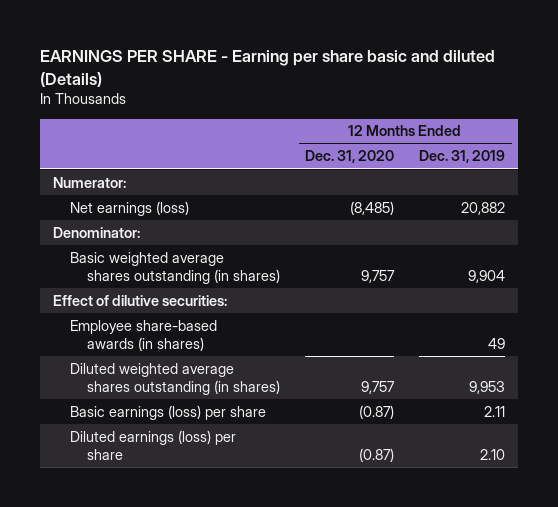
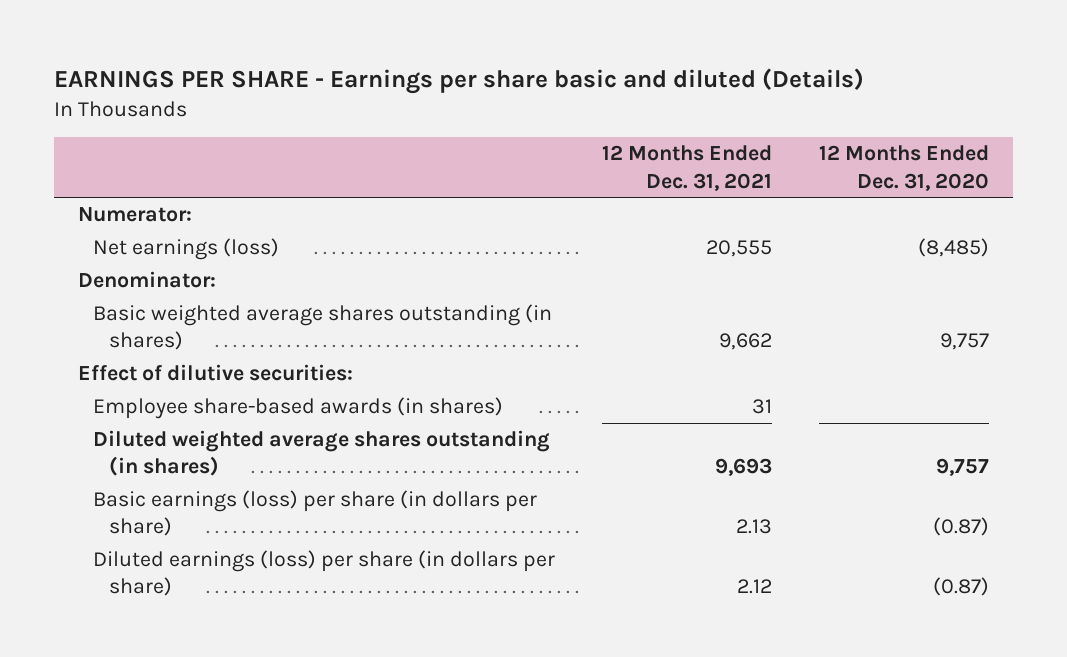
[39,50,495,87] EARNINGS PER SHARE - Earning per share basic and diluted (Details) -> [53,68,864,95] EARNINGS PER SHARE - Earnings per share basic and diluted (Details)
[419,150,506,164] Dec. 31, 2019 -> none
none -> [602,145,773,191] 12 Months Ended Dec. 31, 2021
[69,404,266,420] Basic earnings (loss) per share -> [93,490,538,537] Basic earnings (loss) per share (in dollars per share)
[69,429,236,460] Diluted earnings (loss) per share -> [93,550,556,597] Diluted earnings (loss) per share (in dollars per share)

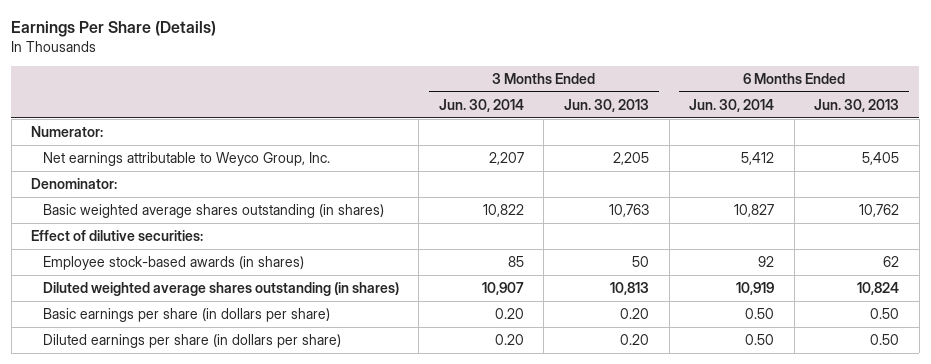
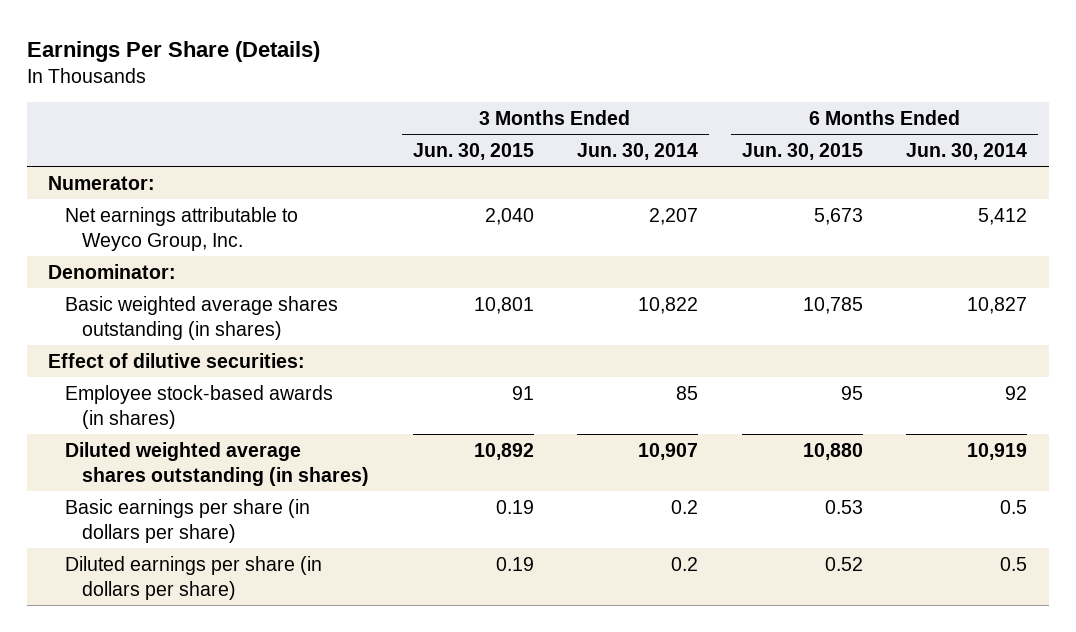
[564,99,650,113] Jun. 30, 2013 -> none
[814,99,900,113] Jun. 30, 2013 -> none
none -> [412,142,534,160] Jun. 30, 2015
none -> [741,142,863,160] Jun. 30, 2015
[494,308,524,320] 0.20 -> [671,499,699,514] 0.2
[745,308,775,320] 0.50 -> [1000,499,1028,514] 0.5
[494,334,524,346] 0.20 -> [671,556,699,571] 0.2
[745,334,775,346] 0.50 -> [1000,556,1028,571] 0.5

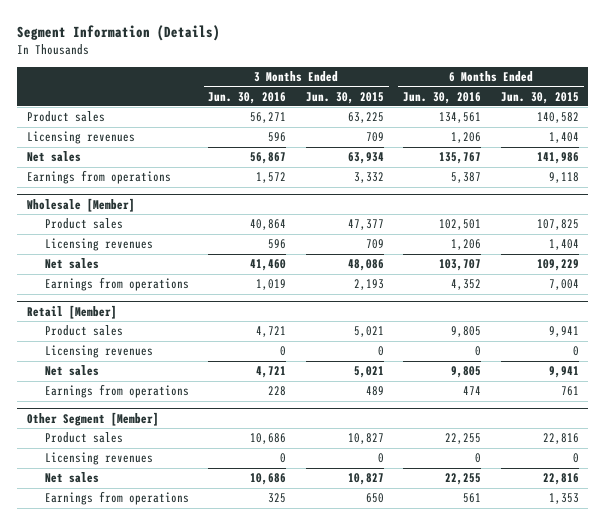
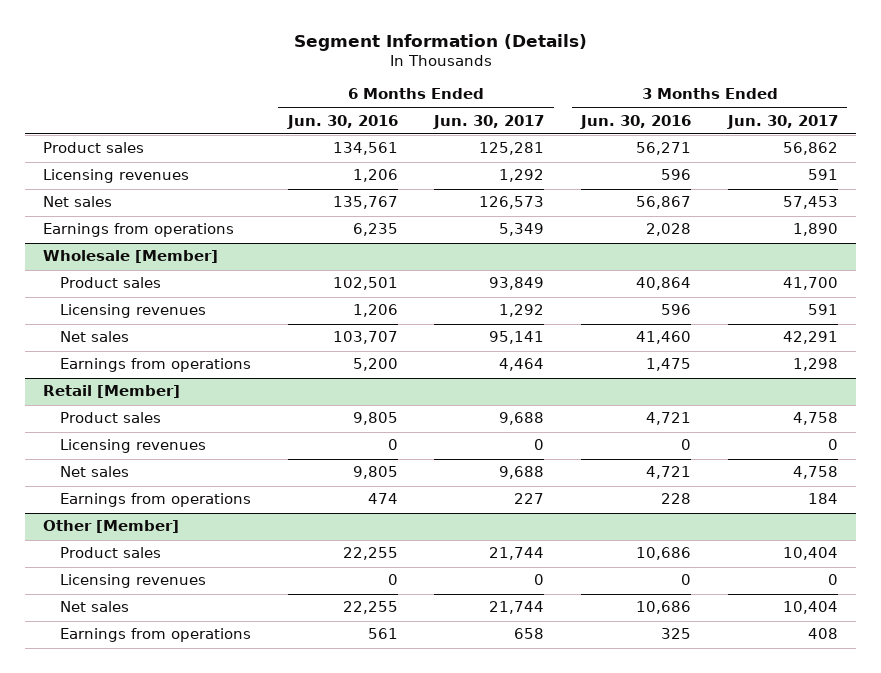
[305,91,384,104] Jun. 30, 2015 -> none
[500,91,579,104] Jun. 30, 2015 -> none
none -> [433,114,545,129] Jun. 30, 2017
none -> [727,114,839,129] Jun. 30, 2017
[256,172,287,184] 1,572 -> [646,223,692,237] 2,028
[451,172,482,184] 5,387 -> [352,223,398,237] 6,235
[256,279,287,291] 1,019 -> [646,358,692,372] 1,475
[451,279,482,291] 4,352 -> [352,358,398,372] 5,200
[27,412,160,427] Other Segment [Member] -> [43,520,180,534] Other [Member]

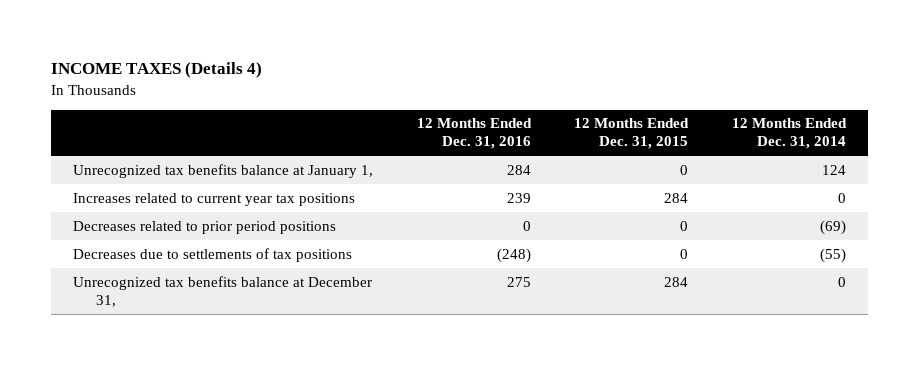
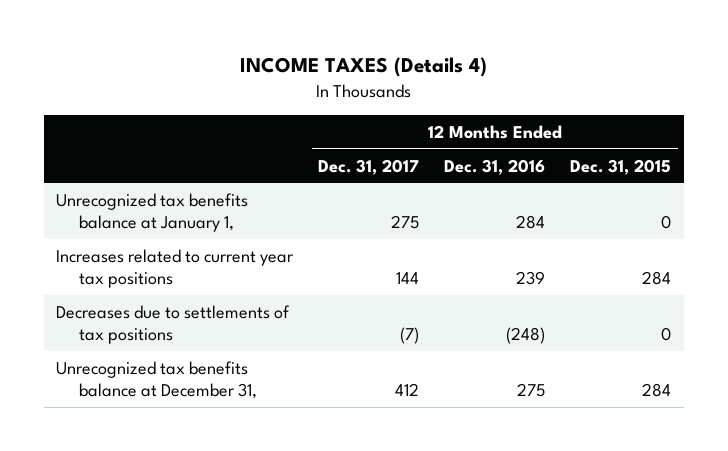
[731,118,847,150] 12 Months Ended Dec. 31, 2014 -> none
none -> [318,158,420,175] Dec. 31, 2017
[72,220,336,234] Decreases related to prior period positions -> none

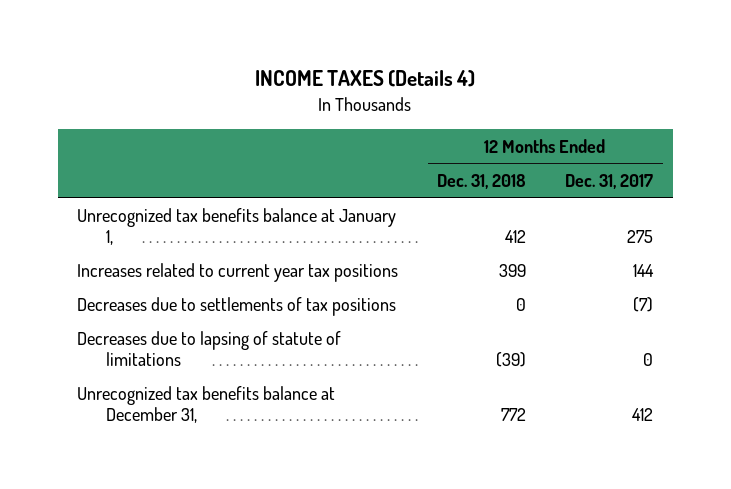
[444,158,546,175] Dec. 31, 2016 -> none
[570,158,672,175] Dec. 31, 2015 -> none
none -> [437,173,527,189] Dec. 31, 2018
none -> [77,330,342,366] Decreases due to lapsing of statute of limitations

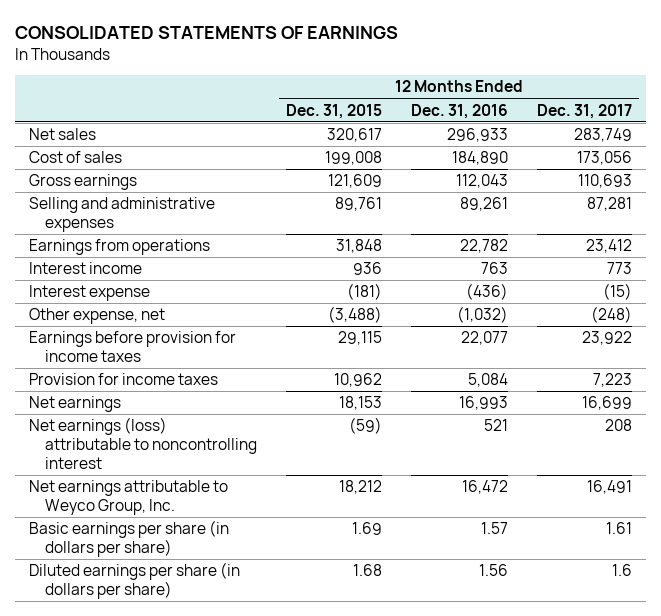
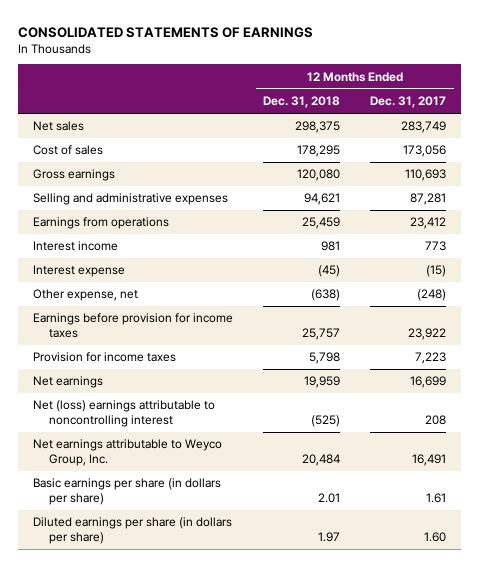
[285,103,382,119] Dec. 31, 2015 -> none
[410,103,508,119] Dec. 31, 2016 -> none
none -> [263,96,341,109] Dec. 31, 2018
[29,417,258,470] Net earnings (loss) attributable to noncontrolling interest -> [33,400,216,428] Net (loss) earnings attributable to noncontrolling interest
[611,564,632,577] 1.6 -> [424,532,447,543] 1.60

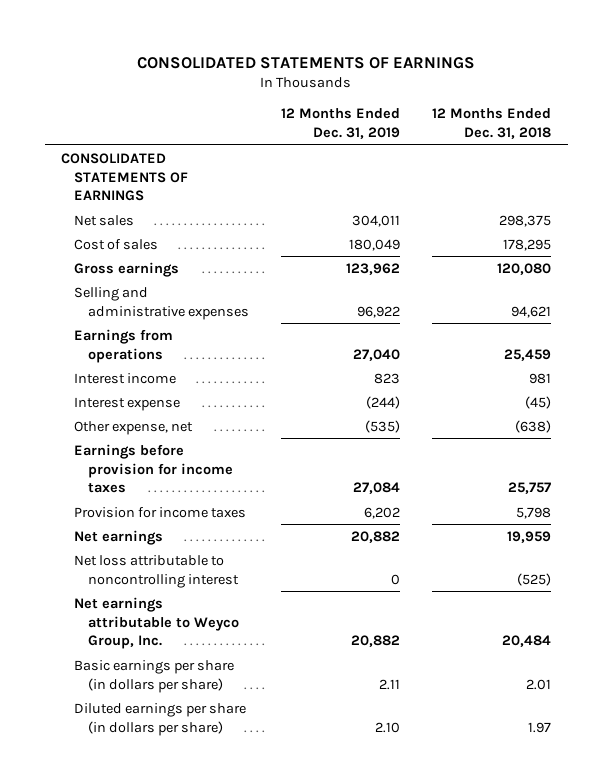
[370,96,447,109] Dec. 31, 2017 -> none
none -> [281,108,401,140] 12 Months Ended Dec. 31, 2019
none -> [61,152,189,202] CONSOLIDATED STATEMENTS OF EARNINGS
[33,400,216,428] Net (loss) earnings attributable to noncontrolling interest -> [74,554,239,588] Net loss attributable to noncontrolling interest

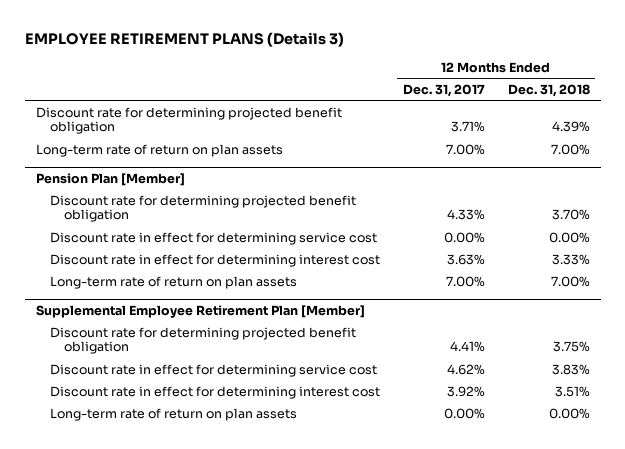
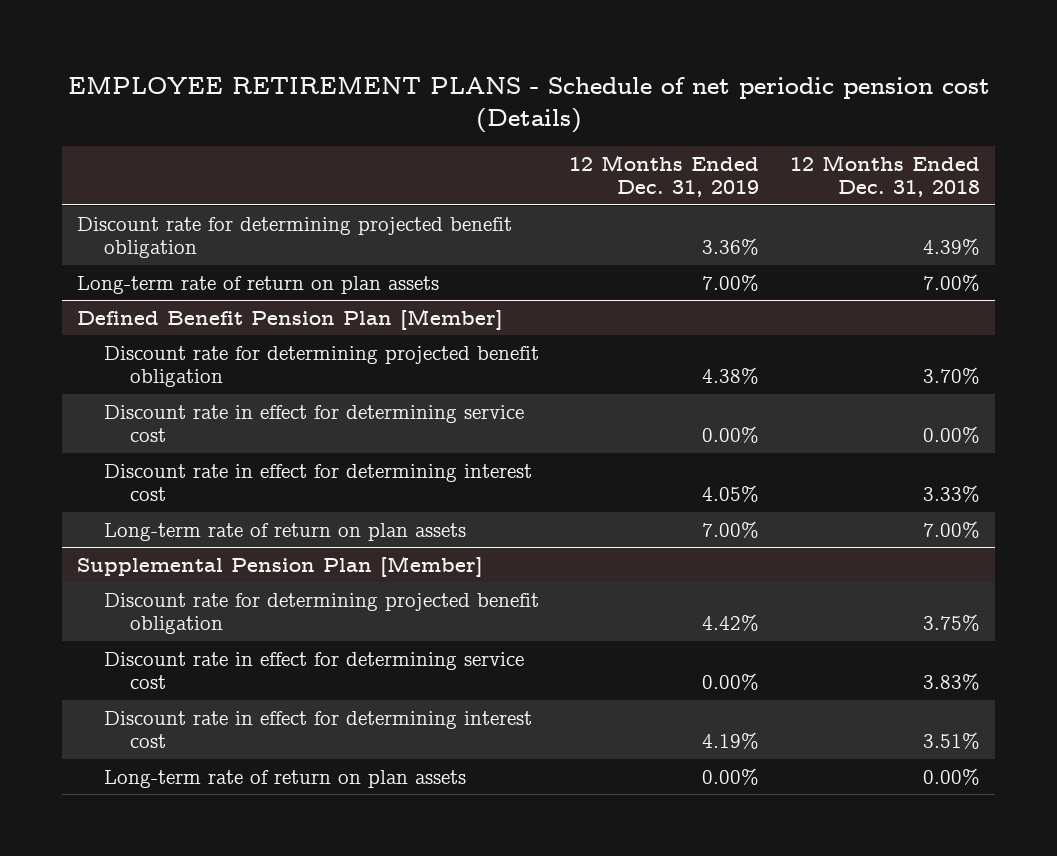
[24,31,344,47] EMPLOYEE RETIREMENT PLANS (Details 3) -> [67,76,990,133] EMPLOYEE RETIREMENT PLANS - Schedule of net periodic pension cost (Details)
[402,83,485,97] Dec. 31, 2017 -> none
none -> [569,154,760,198] 12 Months Ended Dec. 31, 2019
[35,172,185,186] Pension Plan [Member] -> [77,308,504,330] Defined Benefit Pension Plan [Member]
[35,304,365,318] Supplemental Employee Retirement Plan [Member] -> [77,555,484,577] Supplemental Pension Plan [Member]

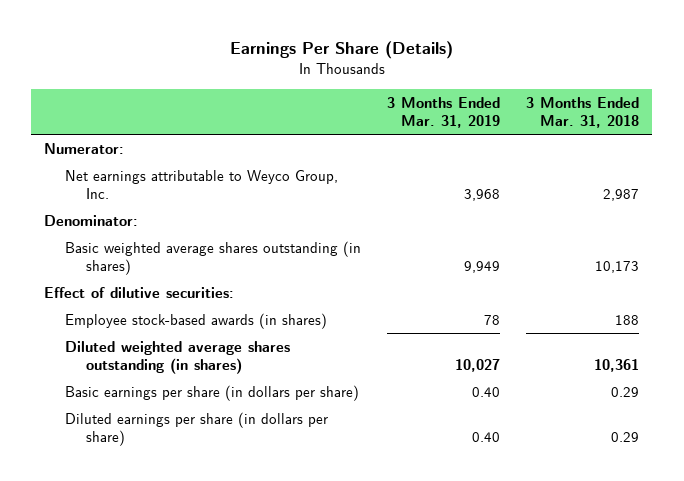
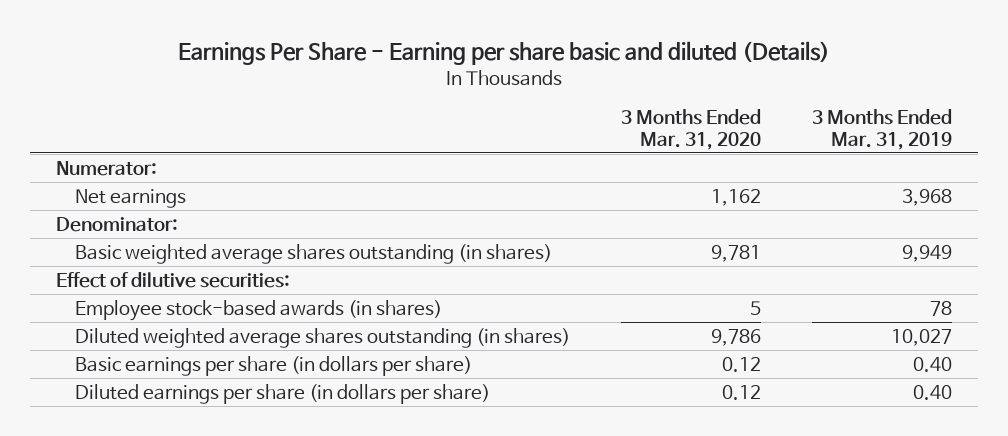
[229,41,453,60] Earnings Per Share (Details) -> [177,41,830,66] Earnings Per Share - Earning per share basic and diluted (Details)
[526,97,640,129] 3 Months Ended Mar. 31, 2018 -> none
none -> [621,108,762,150] 3 Months Ended Mar. 31, 2020
[65,169,339,199] Net earnings attributable to Weyco Group, Inc. -> [75,188,187,208] Net earnings

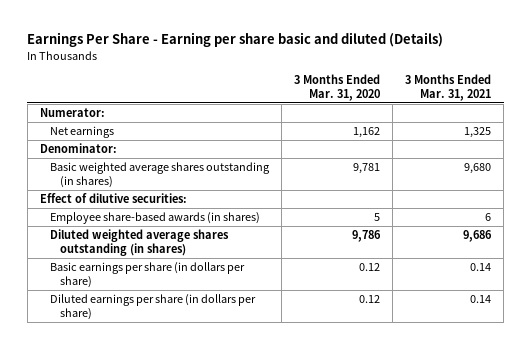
[812,108,953,150] 3 Months Ended Mar. 31, 2019 -> none
none -> [405,73,492,101] 3 Months Ended Mar. 31, 2021
[75,299,443,321] Employee stock-based awards (in shares) -> [49,212,260,225] Employee share-based awards (in shares)

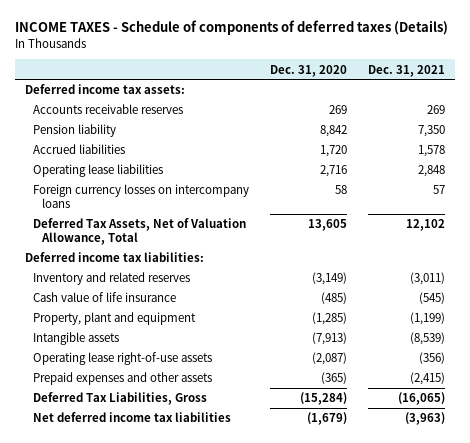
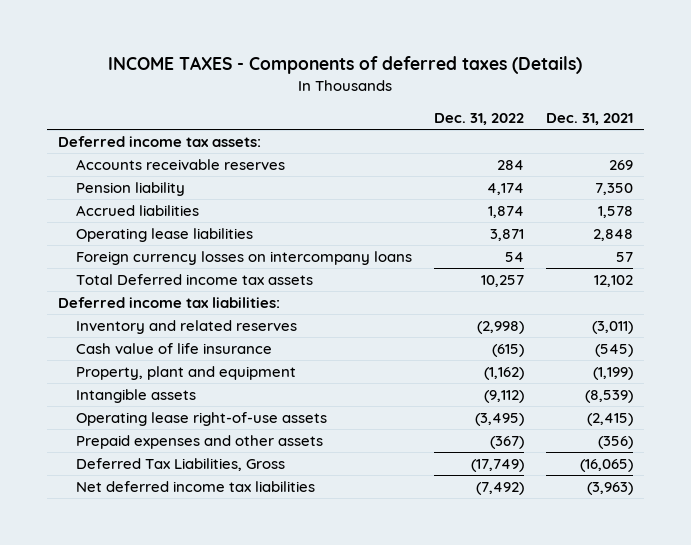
[14,20,448,36] INCOME TAXES - Schedule of components of deferred taxes (Details) -> [108,56,583,75] INCOME TAXES - Components of deferred taxes (Details)
[270,64,348,77] Dec. 31, 2020 -> none
none -> [433,112,524,125] Dec. 31, 2022
[33,218,247,246] Deferred Tax Assets, Net of Valuation Allowance, Total -> [75,274,313,286] Total Deferred income tax assets
[418,352,445,365] (356) -> [586,413,633,427] (2,415)
[409,372,445,386] (2,415) -> [597,436,633,450] (356)

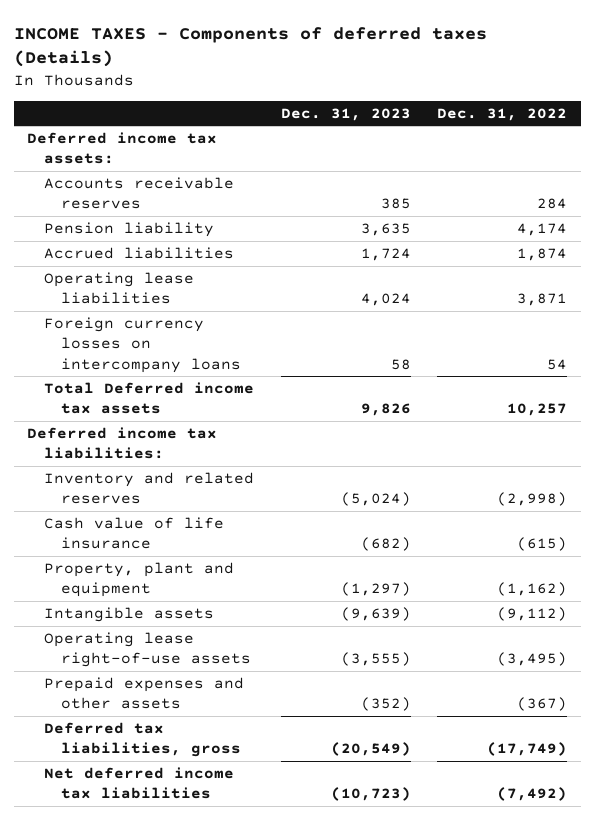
[545,112,633,125] Dec. 31, 2021 -> none
none -> [280,107,411,121] Dec. 31, 2023
[75,458,285,472] Deferred Tax Liabilities, Gross -> [44,722,242,758] Deferred tax liabilities, gross

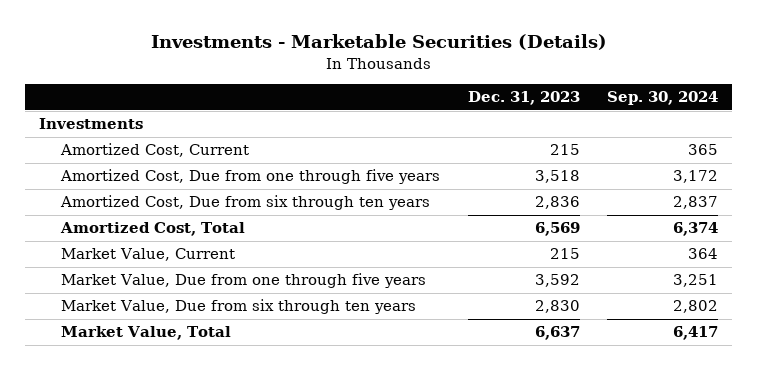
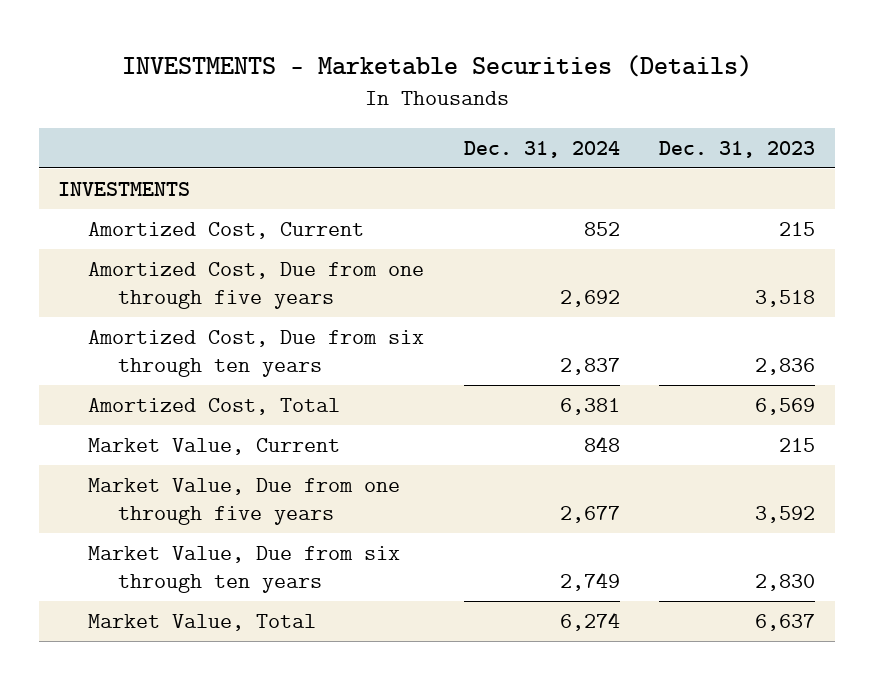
[150,34,607,51] Investments - Marketable Securities (Details) -> [121,55,752,78] INVESTMENTS - Marketable Securities (Details)
[607,91,719,106] Sep. 30, 2024 -> none
none -> [463,140,620,158] Dec. 31, 2024
[38,118,143,130] Investments -> [58,181,191,196] INVESTMENTS

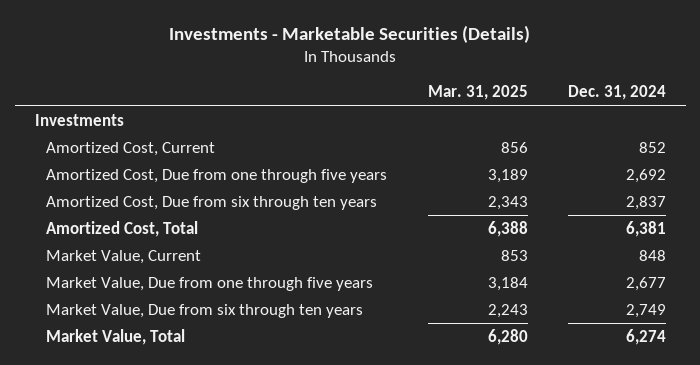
[121,55,752,78] INVESTMENTS - Marketable Securities (Details) -> [169,25,531,44] Investments - Marketable Securities (Details)
[659,140,816,158] Dec. 31, 2023 -> none
none -> [427,85,528,101] Mar. 31, 2025
[58,181,191,196] INVESTMENTS -> [34,113,124,126] Investments

